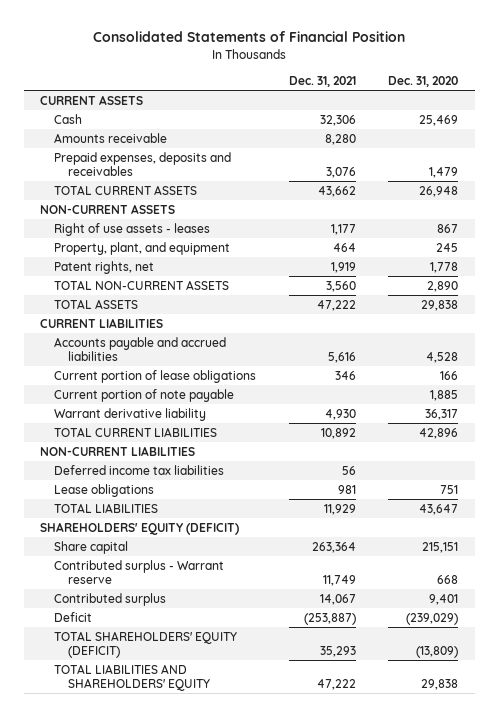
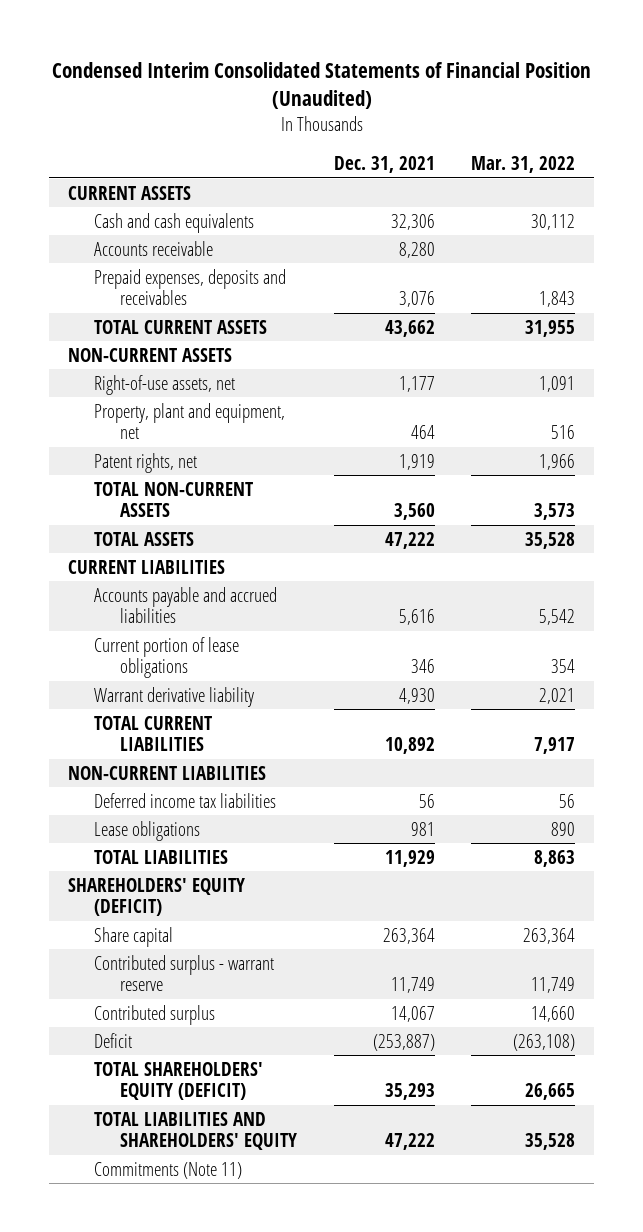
[93,31,406,43] Consolidated Statements of Financial Position -> [51,61,591,110] Condensed Interim Consolidated Statements of Financial Position (Unaudited)
[388,75,459,87] Dec. 31, 2020 -> none
none -> [471,156,576,174] Mar. 31, 2022
[54,113,83,124] Cash -> [93,212,254,233] Cash and cash equivalents
[54,132,168,143] Amounts receivable -> [93,240,213,256] Accounts receivable
[54,222,211,236] Right of use assets - leases -> [93,374,235,395] Right-of-use assets, net
[54,241,231,255] Property, plant, and equipment -> [93,402,285,440] Property, plant and equipment, net
[54,388,235,402] Current portion of note payable -> none
[54,559,225,584] Contributed surplus - Warrant reserve -> [93,954,274,992] Contributed surplus - warrant reserve
none -> [93,1161,242,1179] Commitments (Note 11)

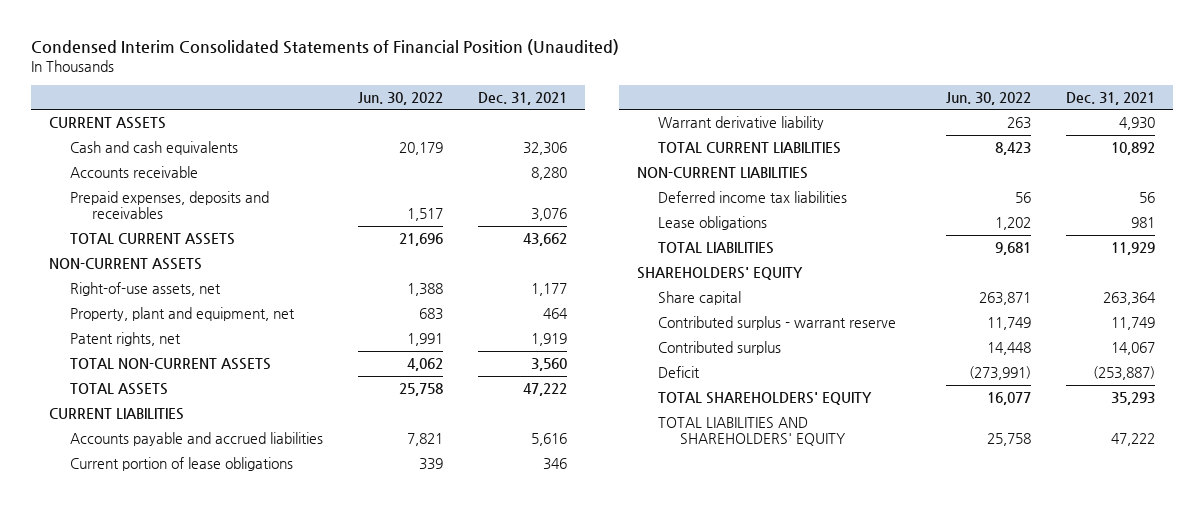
[471,156,576,174] Mar. 31, 2022 -> none
none -> [358,91,444,105] Jun. 30, 2022
[67,877,245,917] SHAREHOLDERS' EQUITY (DEFICIT) -> [636,267,803,281] SHAREHOLDERS' EQUITY
[93,1061,263,1101] TOTAL SHAREHOLDERS' EQUITY (DEFICIT) -> [658,392,873,406] TOTAL SHAREHOLDERS' EQUITY
[93,1161,242,1179] Commitments (Note 11) -> none

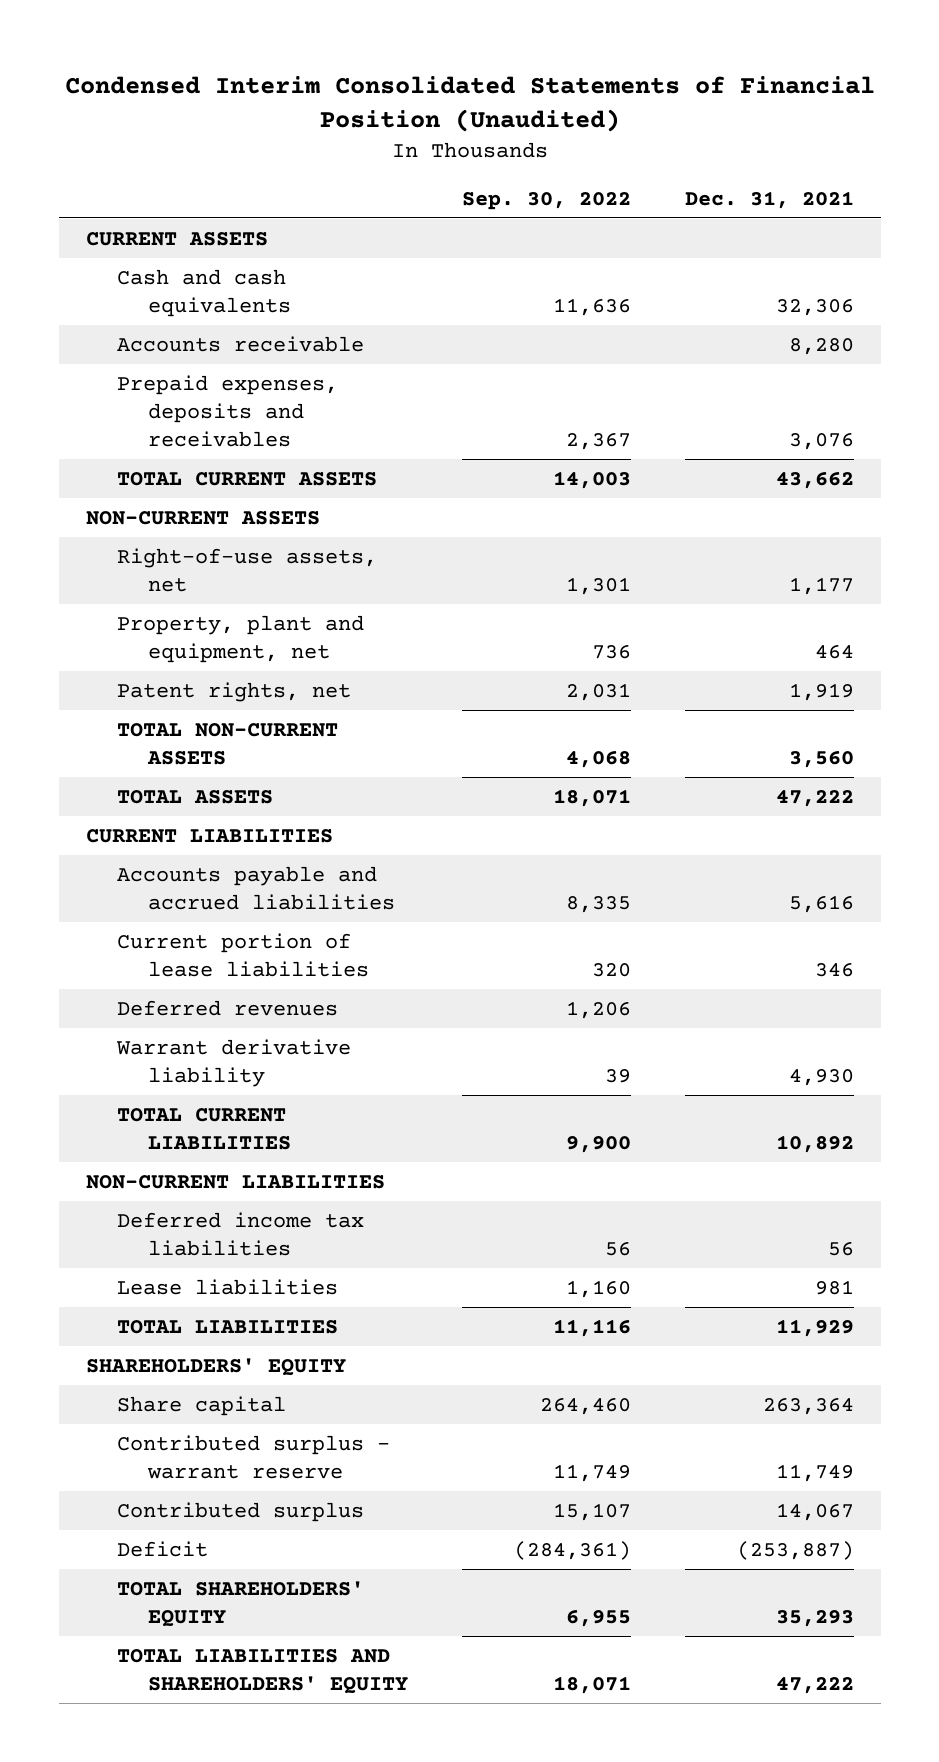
[358,91,444,105] Jun. 30, 2022 -> none
none -> [461,191,631,210] Sep. 30, 2022
[70,457,294,472] Current portion of lease obligations -> [116,932,369,977] Current portion of lease liabilities
none -> [116,999,338,1016] Deferred revenues
[658,216,768,231] Lease obligations -> [116,1278,338,1295] Lease liabilities

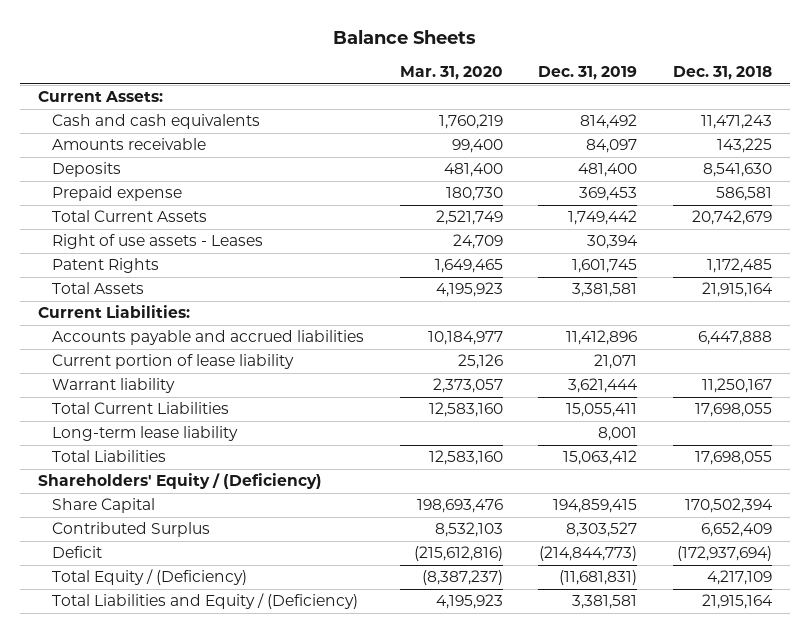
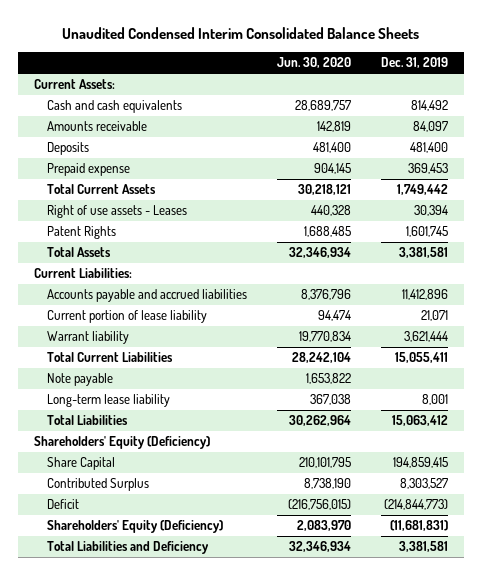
[333,30,477,45] Balance Sheets -> [61,26,419,39] Unaudited Condensed Interim Consolidated Balance Sheets
[399,66,503,81] Mar. 31, 2020 -> none
[673,66,773,81] Dec. 31, 2018 -> none
none -> [277,57,352,69] Jun. 30, 2020
none -> [46,373,113,387] Note payable
[38,473,323,490] Shareholders' Equity / (Deficiency) -> [33,436,210,450] Shareholders' Equity (Deficiency)
[51,569,247,586] Total Equity / (Deficiency) -> [46,520,223,534] Shareholders' Equity (Deficiency)
[51,593,358,610] Total Liabilities and Equity / (Deficiency) -> [46,541,209,555] Total Liabilities and Deficiency

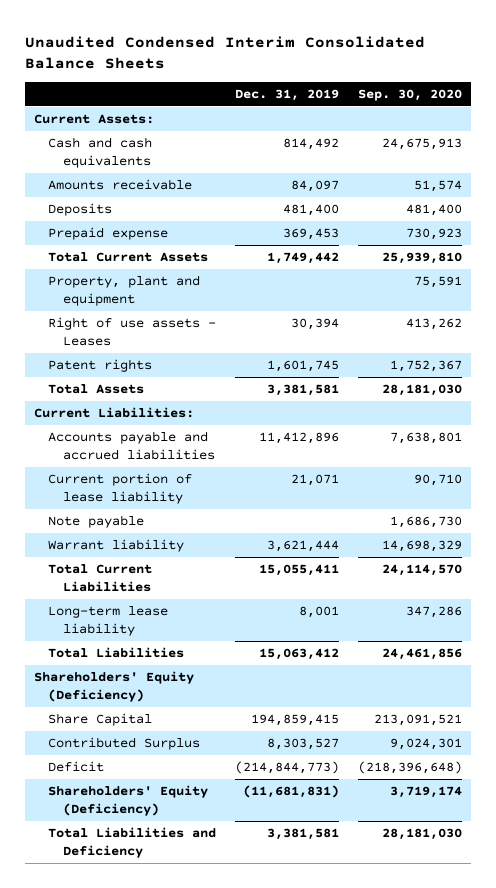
[277,57,352,69] Jun. 30, 2020 -> none
none -> [357,89,462,102] Sep. 30, 2020
none -> [48,275,201,306] Property, plant and equipment
[46,226,116,240] Patent Rights -> [48,359,153,373] Patent rights
[46,373,113,387] Note payable -> [48,515,145,529] Note payable

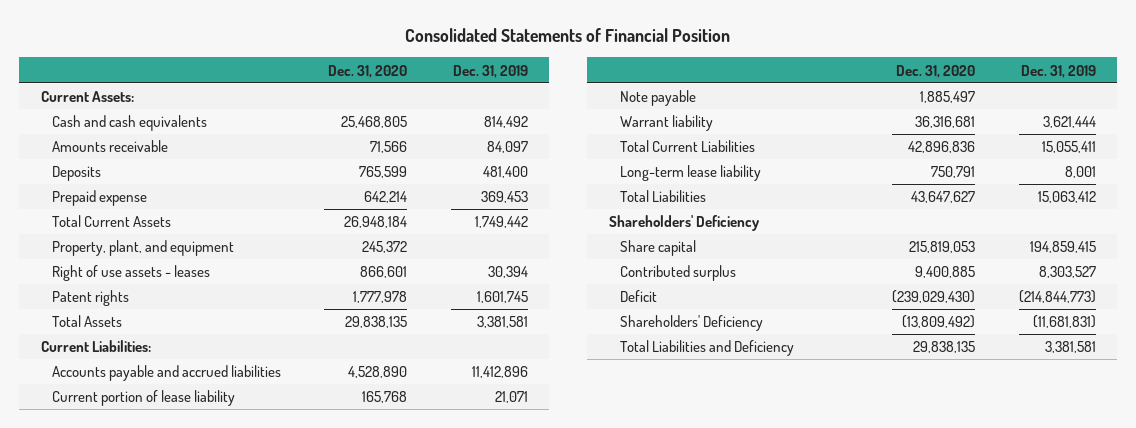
[24,35,425,70] Unaudited Condensed Interim Consolidated Balance Sheets -> [405,28,731,43] Consolidated Statements of Financial Position
[357,89,462,102] Sep. 30, 2020 -> none
none -> [328,64,408,78] Dec. 31, 2020
[48,275,201,306] Property, plant and equipment -> [51,240,234,257] Property, plant, and equipment
[48,317,217,346] Right of use assets - Leases -> [51,265,210,282] Right of use assets - leases
[34,671,195,702] Shareholders' Equity (Deficiency) -> [608,215,760,232] Shareholders' Deficiency
[48,713,153,727] Share Capital -> [619,240,696,257] Share capital
[48,737,201,751] Contributed Surplus -> [619,265,736,282] Contributed surplus
[48,785,209,816] Shareholders' Equity (Deficiency) -> [619,315,763,332] Shareholders' Deficiency

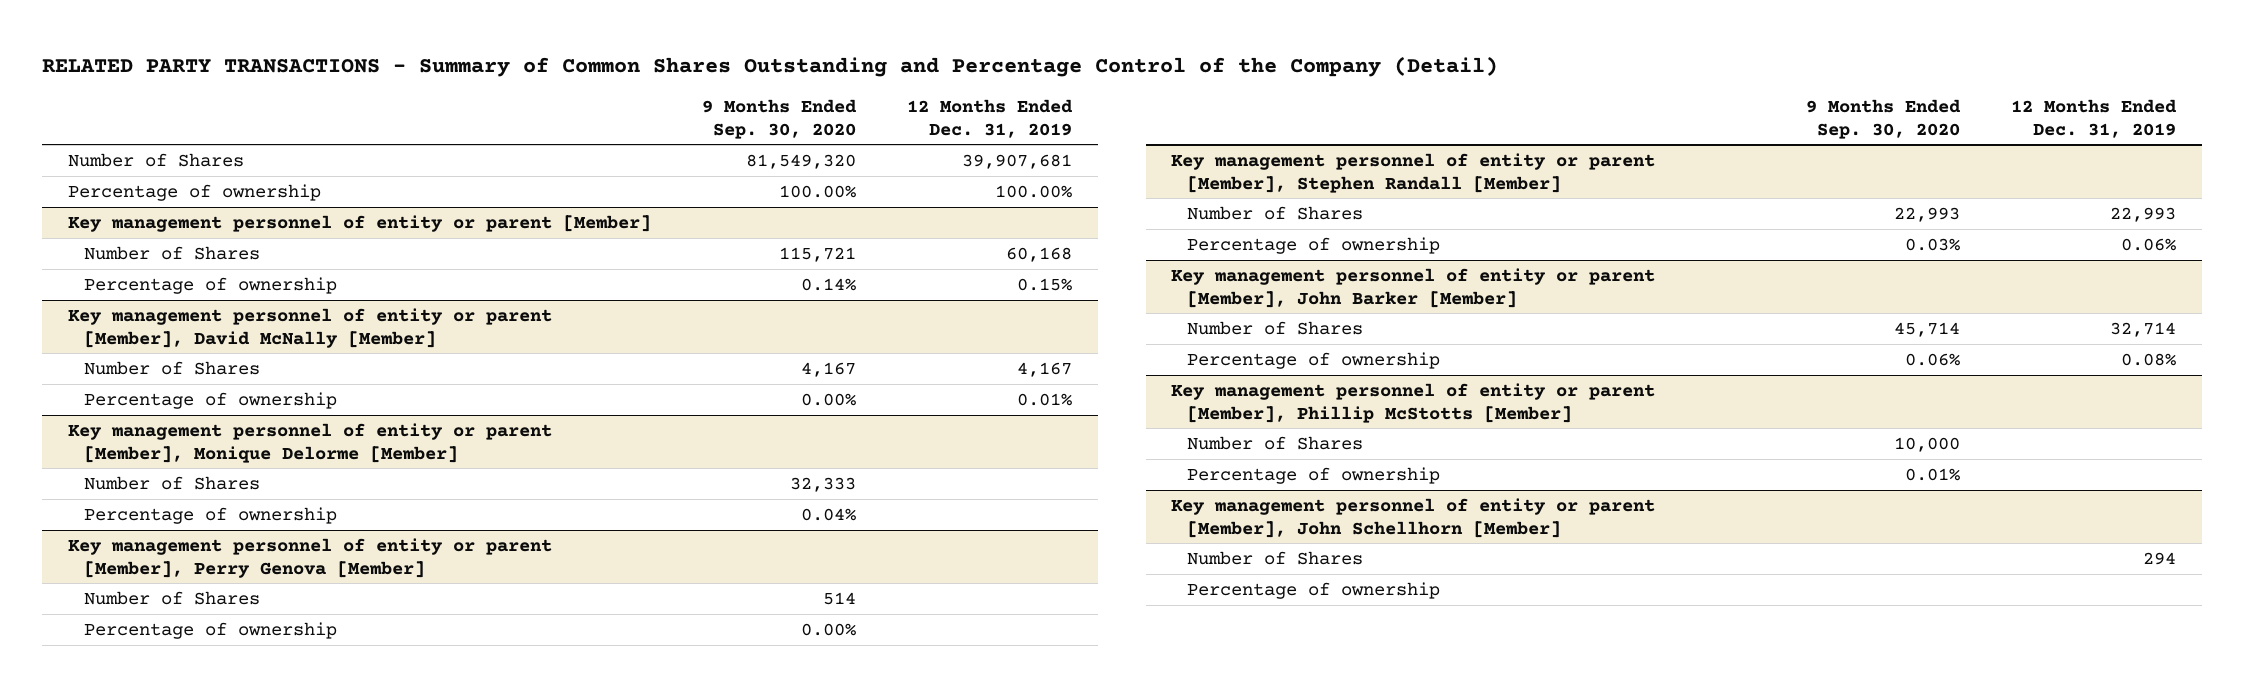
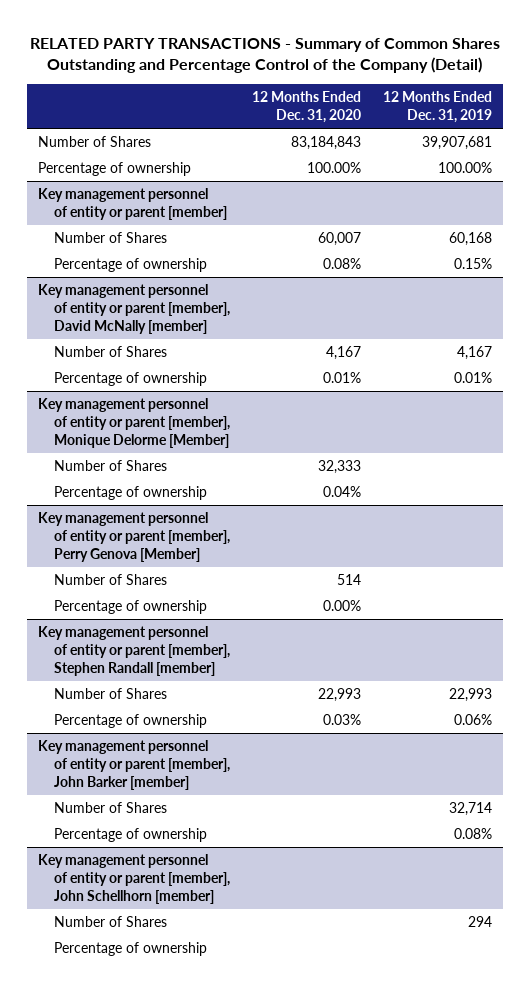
[701,98,857,139] 9 Months Ended Sep. 30, 2020 -> none
none -> [252,91,362,124] 12 Months Ended Dec. 31, 2020
[67,214,651,232] Key management personnel of entity or parent [Member] -> [37,187,228,220] Key management personnel of entity or parent [member]
[67,307,552,348] Key management personnel of entity or parent [Member], David McNally [Member] -> [37,283,231,335] Key management personnel of entity or parent [member], David McNally [member]
[67,422,552,463] Key management personnel of entity or parent [Member], Monique Delorme [Member] -> [37,397,231,449] Key management personnel of entity or parent [member], Monique Delorme [Member]
[67,537,552,578] Key management personnel of entity or parent [Member], Perry Genova [Member] -> [37,511,231,563] Key management personnel of entity or parent [member], Perry Genova [Member]
[1171,152,1656,193] Key management personnel of entity or parent [Member], Stephen Randall [Member] -> [37,625,231,677] Key management personnel of entity or parent [member], Stephen Randall [member]
[1171,267,1656,308] Key management personnel of entity or parent [Member], John Barker [Member] -> [37,739,231,791] Key management personnel of entity or parent [member], John Barker [member]
[1171,382,1656,423] Key management personnel of entity or parent [Member], Phillip McStotts [Member] -> none
[1187,435,1364,450] Number of Shares -> none
[1187,466,1441,484] Percentage of ownership -> none
[1171,497,1656,538] Key management personnel of entity or parent [Member], John Schellhorn [Member] -> [37,853,231,905] Key management personnel of entity or parent [member], John Schellhorn [member]

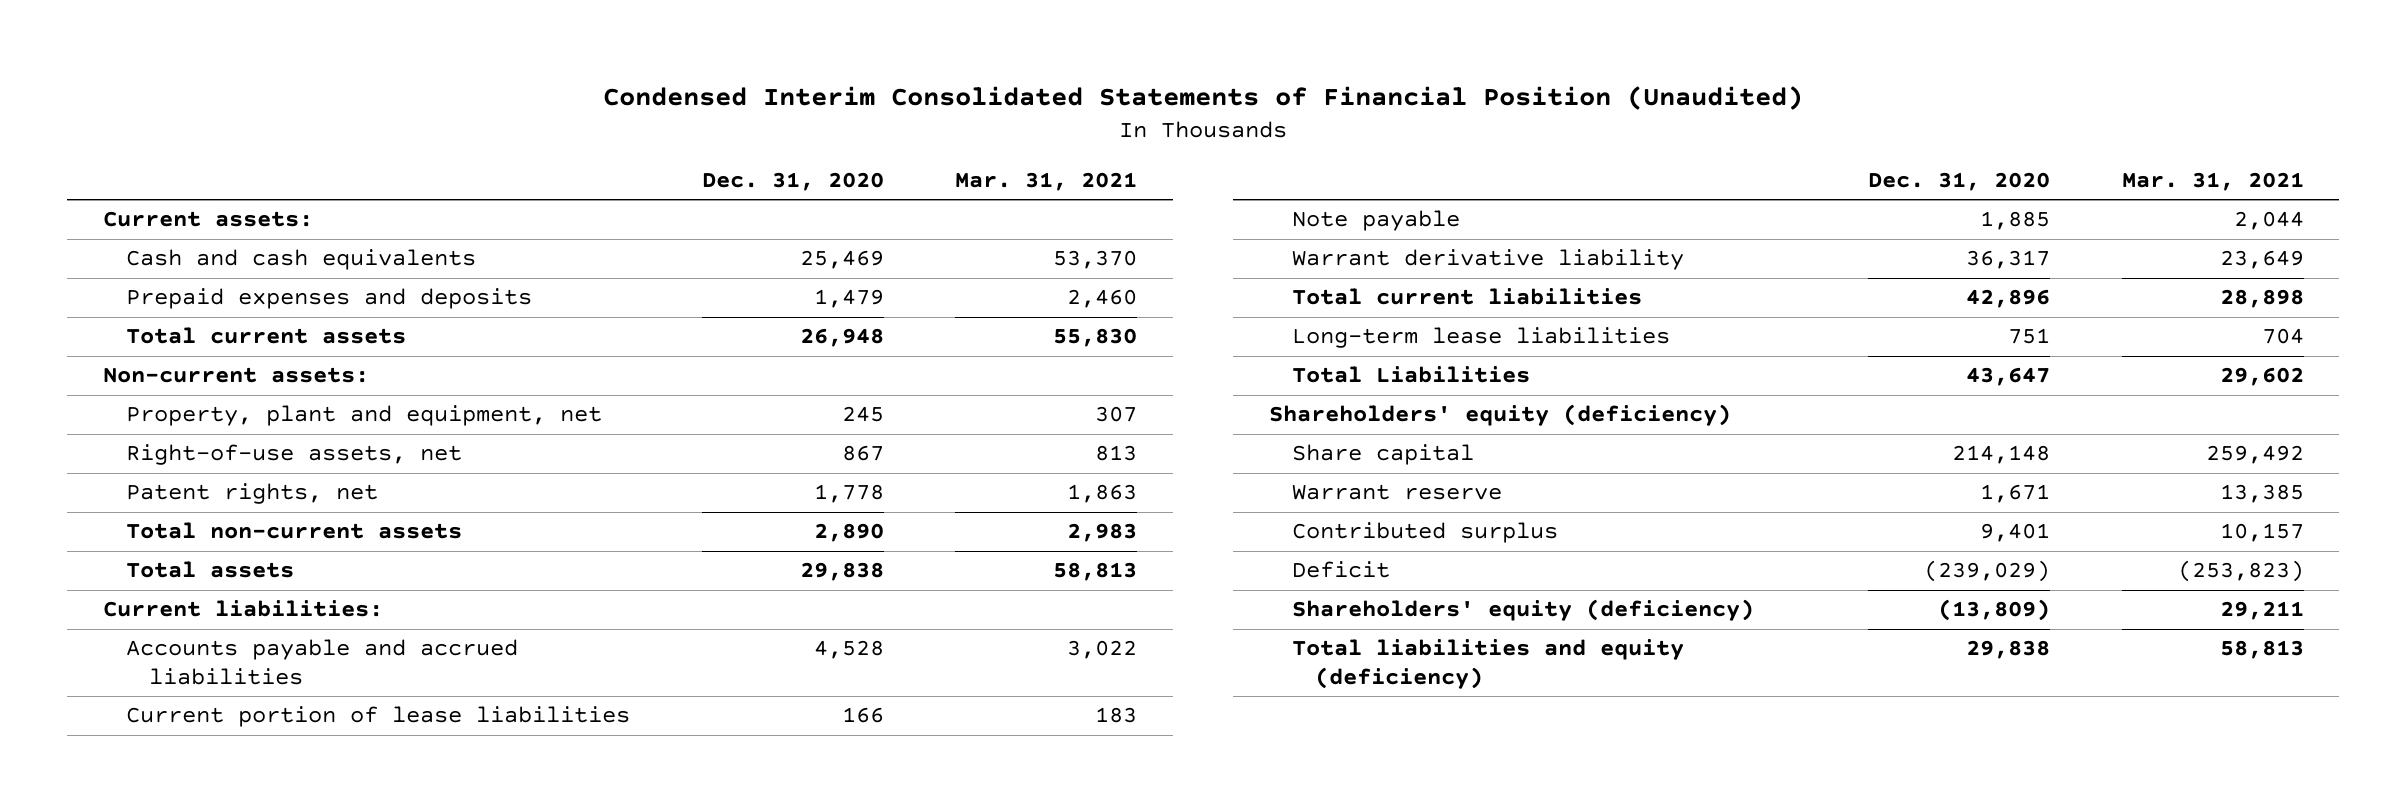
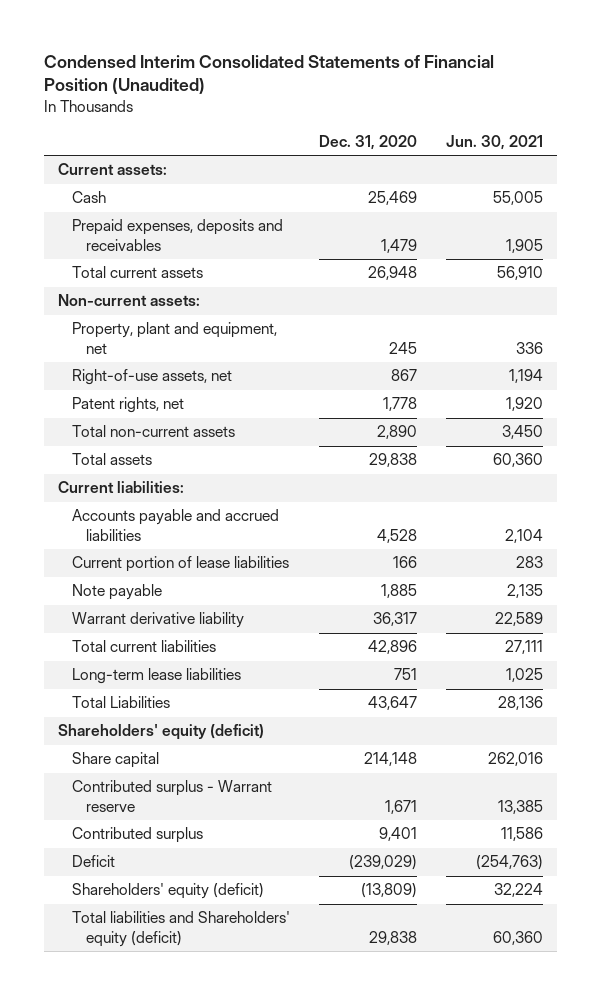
[955,172,1138,192] Mar. 31, 2021 -> none
none -> [445,135,543,151] Jun. 30, 2021
[126,249,477,271] Cash and cash equivalents -> [72,191,107,204] Cash
[126,288,533,310] Prepaid expenses and deposits -> [72,219,284,251] Prepaid expenses, deposits and receivables
[1269,404,1732,427] Shareholders' equity (deficiency) -> [57,724,264,741] Shareholders' equity (deficit)
[1292,484,1503,501] Warrant reserve -> [72,780,273,812] Contributed surplus - Warrant reserve
[1292,599,1755,622] Shareholders' equity (deficiency) -> [72,883,265,900] Shareholders' equity (deficit)
[1292,639,1685,689] Total liabilities and equity (deficiency) -> [72,911,291,947] Total liabilities and Shareholders' equity (deficit)

